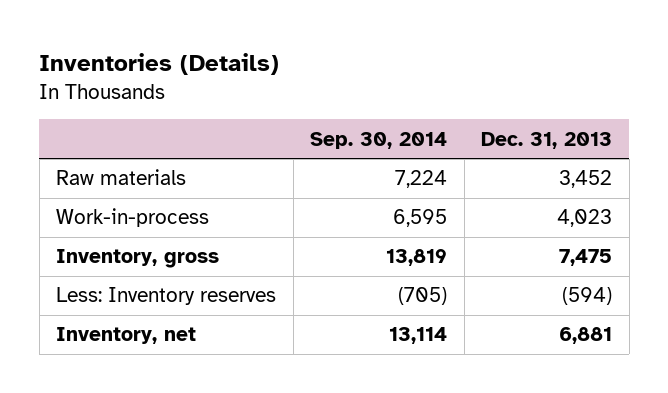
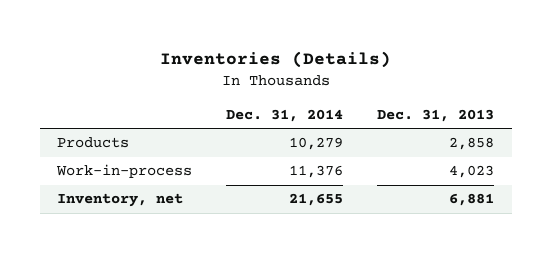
[310,131,448,149] Sep. 30, 2014 -> none
none -> [226,108,344,122] Dec. 31, 2014
[56,169,187,186] Raw materials -> none
none -> [56,137,129,149] Products
[56,249,220,269] Inventory, gross -> none
[56,287,277,306] Less: Inventory reserves -> none

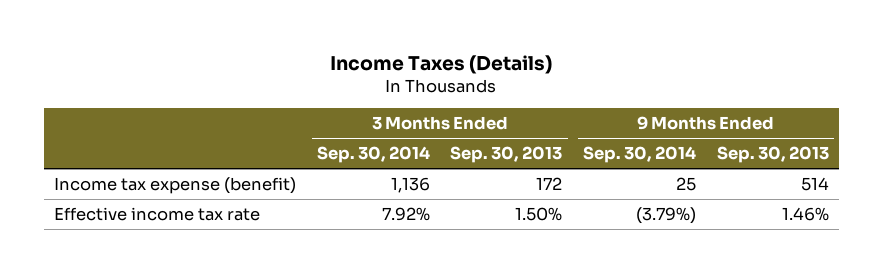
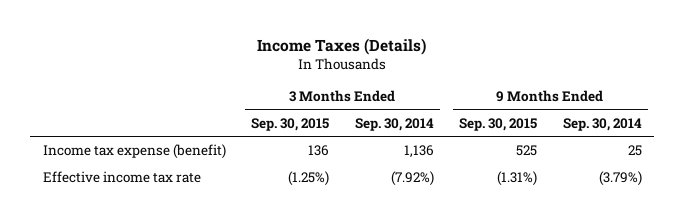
[450,146,563,164] Sep. 30, 2013 -> none
[716,146,829,164] Sep. 30, 2013 -> none
none -> [251,117,330,131] Sep. 30, 2015
none -> [459,117,538,131] Sep. 30, 2015
[381,207,430,222] 7.92% -> [390,171,434,187] (7.92%)

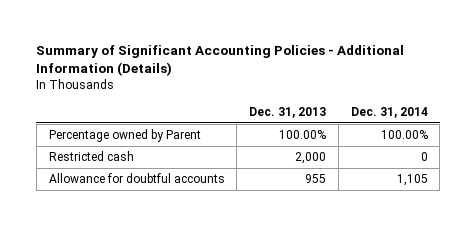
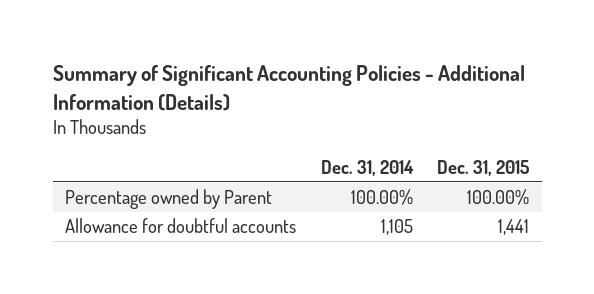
[249,106,327,118] Dec. 31, 2013 -> none
none -> [437,160,530,177] Dec. 31, 2015
[48,151,134,162] Restricted cash -> none

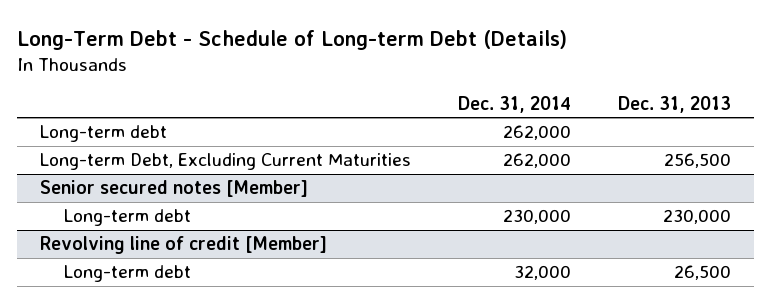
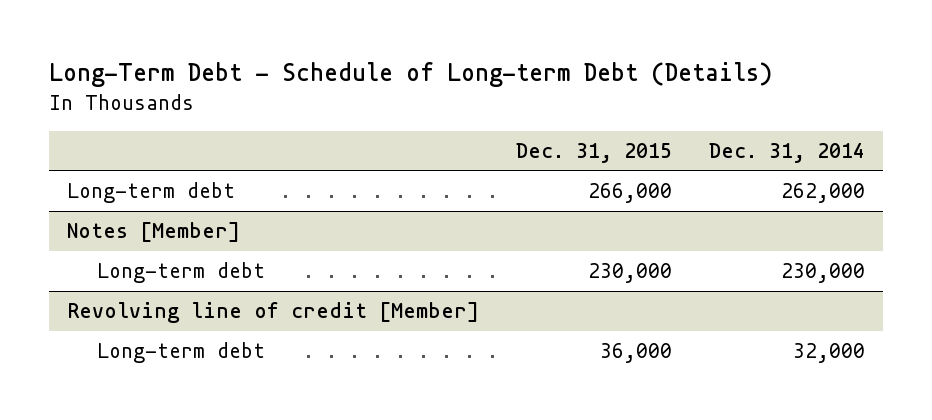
[617,95,731,113] Dec. 31, 2013 -> none
none -> [516,142,673,163] Dec. 31, 2015
[39,153,411,171] Long-term Debt, Excluding Current Maturities -> none
[39,180,308,198] Senior secured notes [Member] -> [67,222,241,243] Notes [Member]

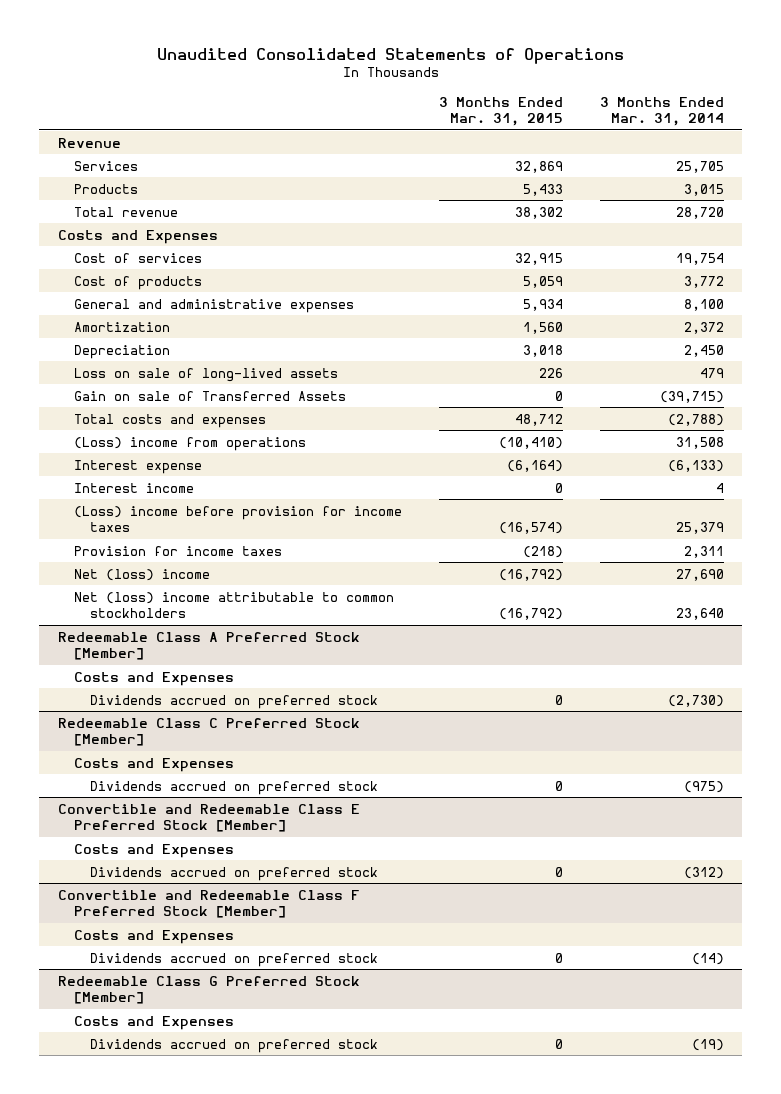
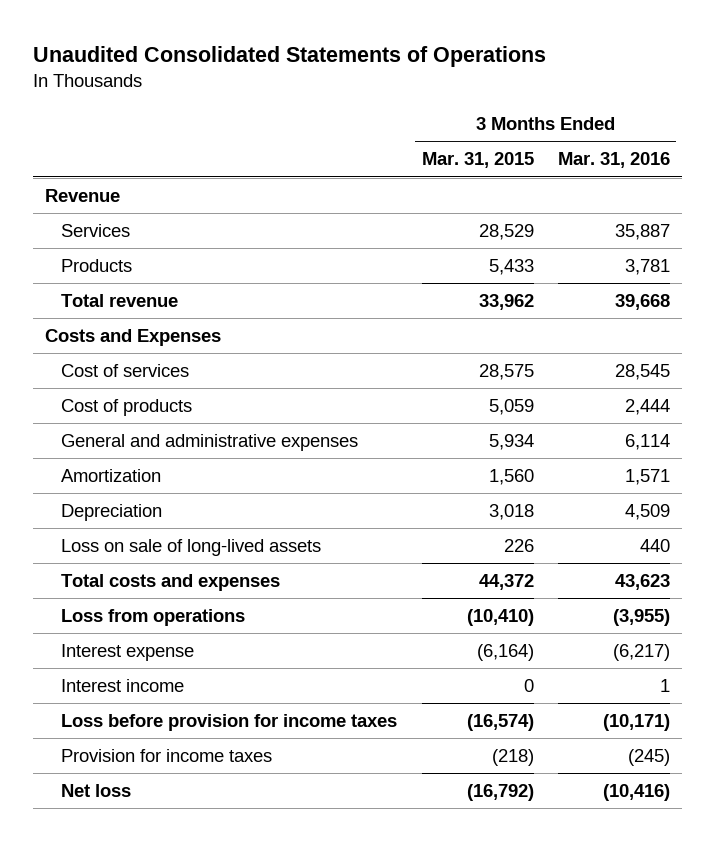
[599,96,724,127] 3 Months Ended Mar. 31, 2014 -> none
none -> [557,152,670,169] Mar. 31, 2016
[514,160,563,173] 32,869 -> [478,224,534,241] 28,529
[514,206,563,219] 38,302 -> [478,294,534,311] 33,962
[514,252,563,265] 32,915 -> [478,364,534,381] 28,575
[73,390,346,401] Gain on sale of Transferred Assets -> none
[514,413,563,426] 48,712 -> [478,574,534,591] 44,372
[73,436,306,451] (Loss) income from operations -> [61,609,246,627] Loss from operations
[73,505,402,532] (Loss) income before provision for income taxes -> [61,714,398,732] Loss before provision for income taxes
[73,591,394,618] Net (loss) income attributable to common stockholders -> none
[57,631,360,660] Redeemable Class A Preferred Stock [Member] -> none
[73,671,234,686] Costs and Expenses -> none
[89,694,378,709] Dividends accrued on preferred stock -> none
[57,717,360,746] Redeemable Class C Preferred Stock [Member] -> none
[73,757,234,772] Costs and Expenses -> none
[89,780,378,795] Dividends accrued on preferred stock -> none
[57,803,360,832] Convertible and Redeemable Class E Preferred Stock [Member] -> none
[73,843,234,858] Costs and Expenses -> none
[89,866,378,881] Dividends accrued on preferred stock -> none
[57,889,360,918] Convertible and Redeemable Class F Preferred Stock [Member] -> none
[73,929,234,944] Costs and Expenses -> none
[89,952,378,967] Dividends accrued on preferred stock -> none
[57,975,360,1004] Redeemable Class G Preferred Stock [Member] -> none
[73,1015,234,1030] Costs and Expenses -> none
[89,1038,378,1053] Dividends accrued on preferred stock -> none
[73,568,210,581] Net (loss) income -> [61,784,132,798] Net loss

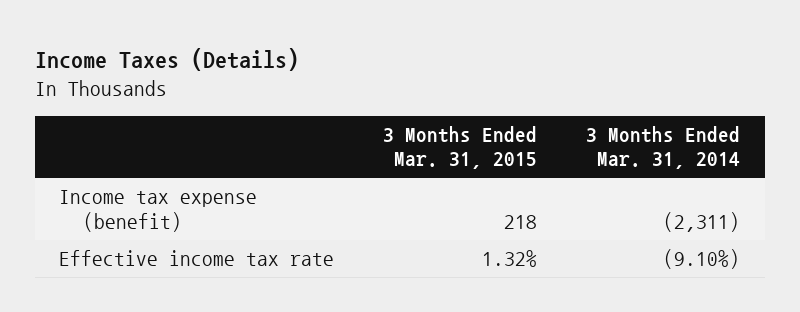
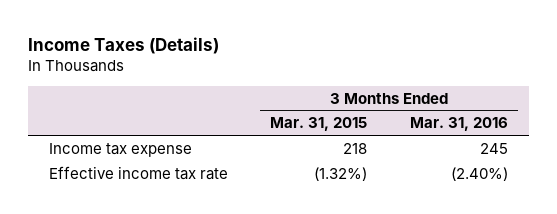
[586,125,741,170] 3 Months Ended Mar. 31, 2014 -> none
none -> [409,117,508,132] Mar. 31, 2016
[59,190,258,232] Income tax expense (benefit) -> [49,142,193,157] Income tax expense
[482,250,538,268] 1.32% -> [314,166,368,181] (1.32%)

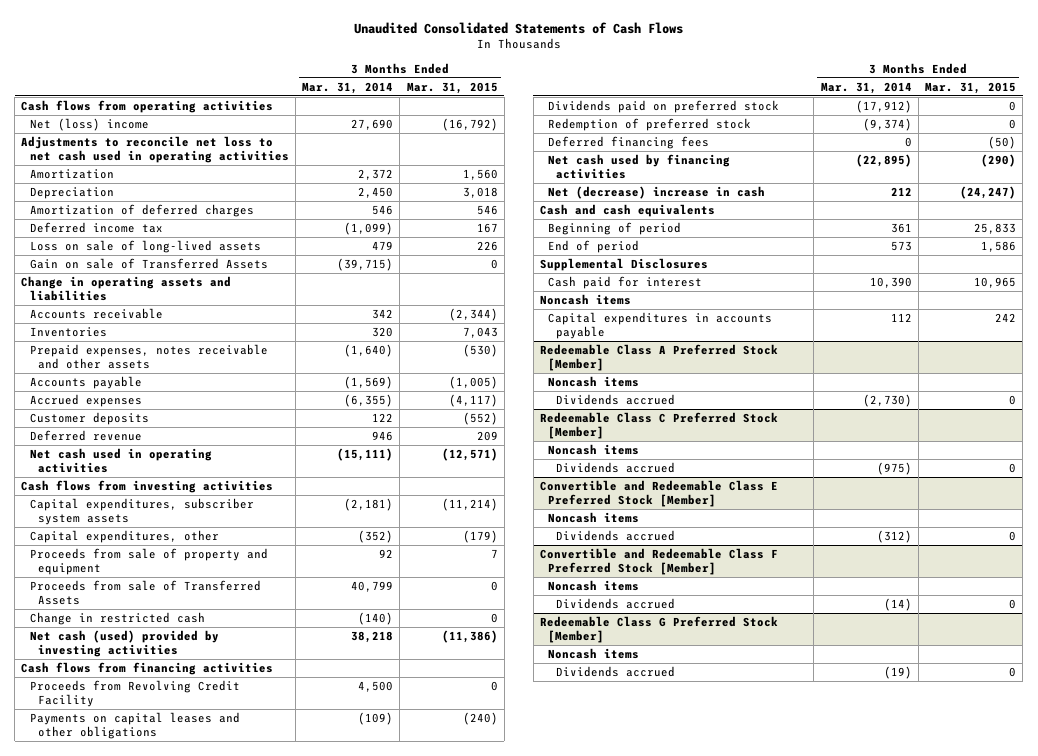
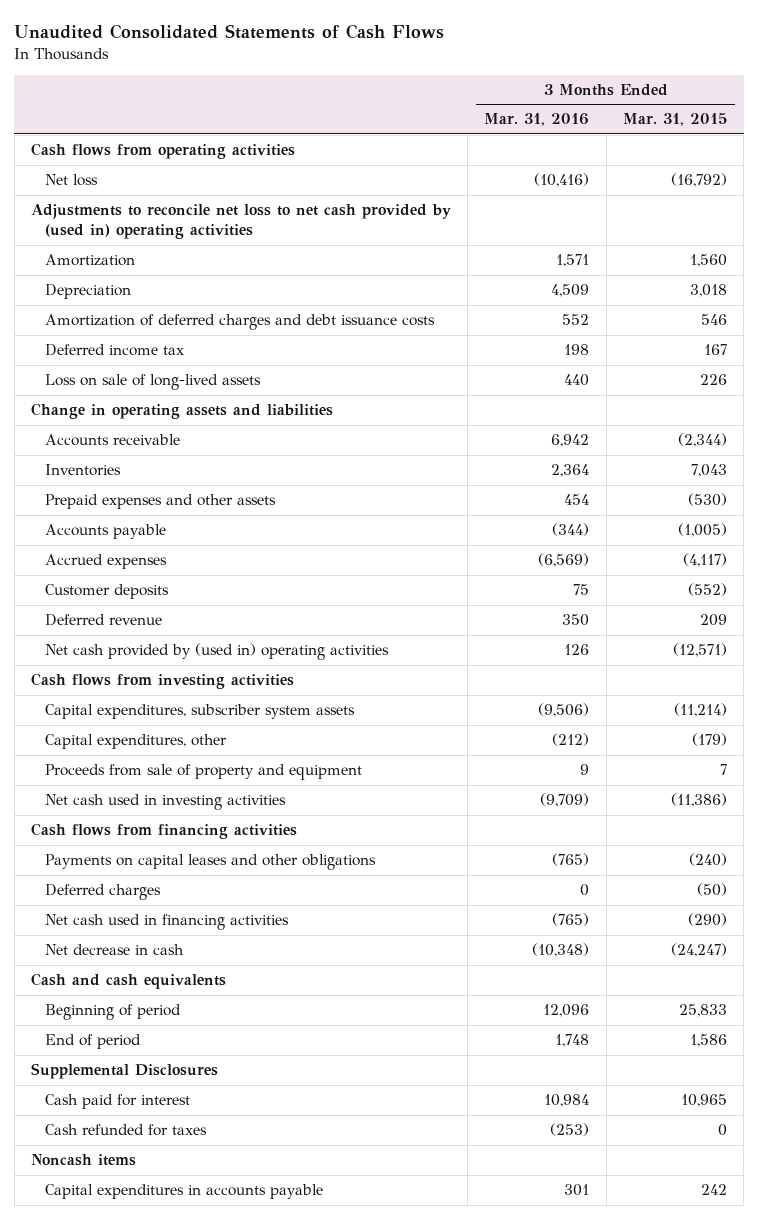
[302,81,394,94] Mar. 31, 2014 -> none
none -> [484,113,590,127] Mar. 31, 2016
[29,118,149,132] Net (loss) income -> [45,174,99,187] Net loss
[21,136,289,163] Adjustments to reconcile net loss to net cash used in operating activities -> [30,204,451,240] Adjustments to reconcile net loss to net cash provided by (used in) operating activities
[29,204,254,218] Amortization of deferred charges -> [45,314,436,331] Amortization of deferred charges and debt issuance costs
[29,258,268,270] Gain on sale of Transferred Assets -> none
[29,344,268,369] Prepaid expenses, notes receivable and other assets -> [45,494,277,510] Prepaid expenses and other assets
[29,448,212,473] Net cash used in operating activities -> [45,643,390,661] Net cash provided by (used in) operating activities
[29,580,261,605] Proceeds from sale of Transferred Assets -> none
[29,612,205,626] Change in restricted cash -> none
[29,630,219,657] Net cash (used) provided by investing activities -> [45,794,287,811] Net cash used in investing activities
[29,680,240,707] Proceeds from Revolving Credit Facility -> none
[548,100,780,114] Dividends paid on preferred stock -> none
[548,118,752,132] Redemption of preferred stock -> none
[548,136,710,150] Deferred financing fees -> [45,884,162,901] Deferred charges
[548,154,731,179] Net cash used by financing activities -> [45,914,290,931] Net cash used in financing activities
[548,186,766,200] Net (decrease) increase in cash -> [45,944,185,956] Net decrease in cash
none -> [45,1124,208,1137] Cash refunded for taxes
[539,344,778,371] Redeemable Class A Preferred Stock [Member] -> none
[548,376,640,388] Noncash items -> none
[556,394,676,406] Dividends accrued -> none
[539,412,778,439] Redeemable Class C Preferred Stock [Member] -> none
[548,444,640,456] Noncash items -> none
[556,462,676,474] Dividends accrued -> none
[539,480,778,507] Convertible and Redeemable Class E Preferred Stock [Member] -> none
[548,512,640,524] Noncash items -> none
[556,530,676,542] Dividends accrued -> none
[539,548,778,575] Convertible and Redeemable Class F Preferred Stock [Member] -> none
[548,580,640,592] Noncash items -> none
[556,598,676,610] Dividends accrued -> none
[539,616,778,643] Redeemable Class G Preferred Stock [Member] -> none
[548,648,640,660] Noncash items -> none
[556,666,676,678] Dividends accrued -> none

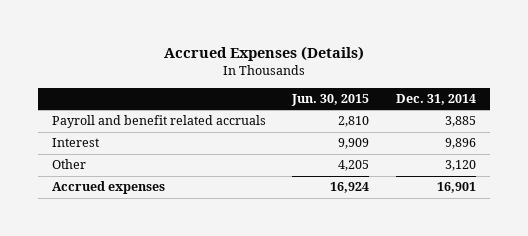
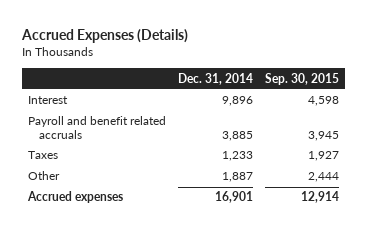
[291,93,370,106] Jun. 30, 2015 -> none
none -> [265,72,340,85] Sep. 30, 2015
[51,115,266,129] Payroll and benefit related accruals -> [28,116,167,140] Payroll and benefit related accruals
none -> [28,151,59,160] Taxes
[445,160,477,172] 3,120 -> [222,172,254,183] 1,887

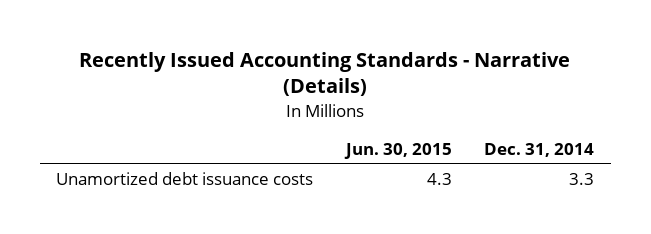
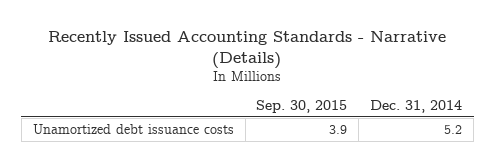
[343,142,452,159] Jun. 30, 2015 -> none
none -> [256,100,348,114] Sep. 30, 2015
[569,172,595,185] 3.3 -> [444,125,463,135] 5.2

